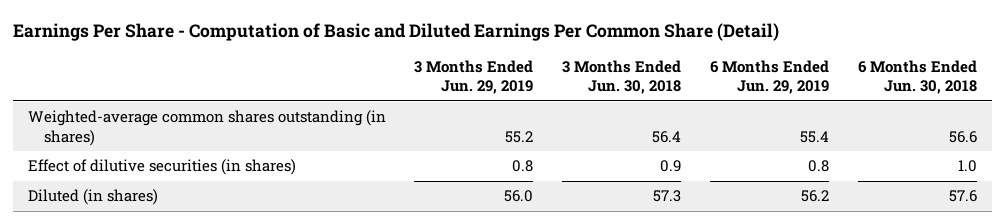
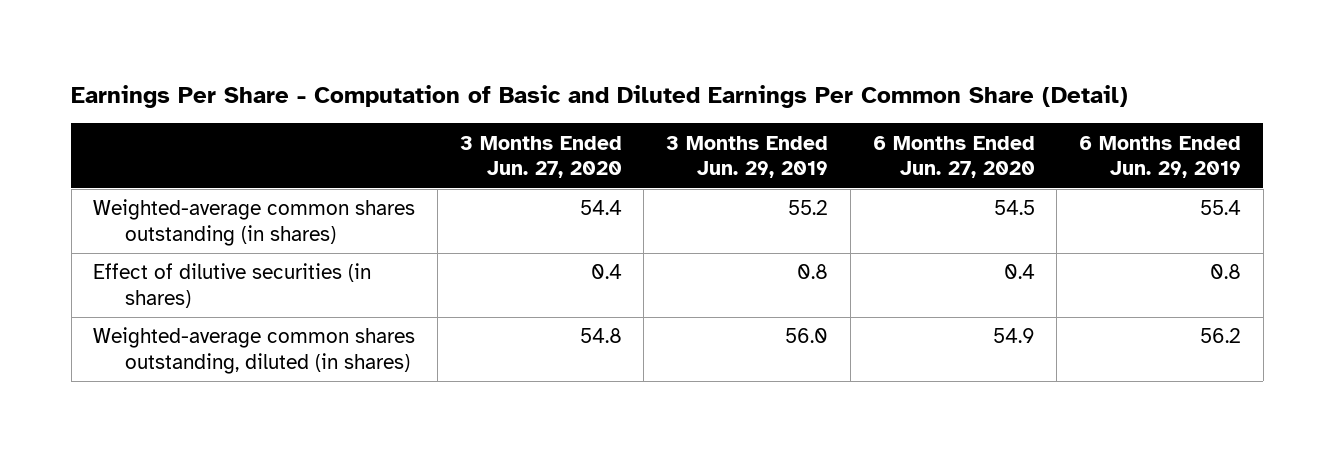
[562,59,682,95] 3 Months Ended Jun. 30, 2018 -> none
[858,59,978,95] 6 Months Ended Jun. 30, 2018 -> none
none -> [459,135,622,179] 3 Months Ended Jun. 27, 2020
none -> [872,135,1035,179] 6 Months Ended Jun. 27, 2020
[27,189,158,206] Diluted (in shares) -> [93,327,416,374] Weighted-average common shares outstanding, diluted (in shares)

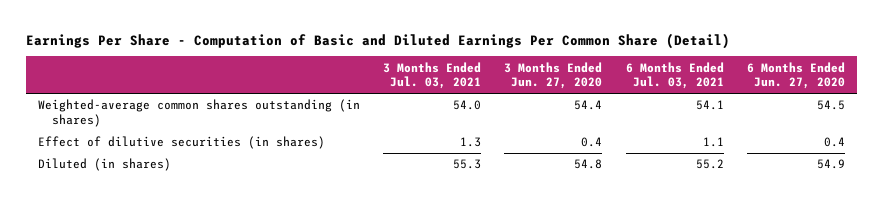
[666,135,829,179] 3 Months Ended Jun. 29, 2019 -> none
[1078,135,1241,179] 6 Months Ended Jun. 29, 2019 -> none
none -> [383,61,482,89] 3 Months Ended Jul. 03, 2021
none -> [625,61,724,89] 6 Months Ended Jul. 03, 2021
[93,327,416,374] Weighted-average common shares outstanding, diluted (in shares) -> [37,158,171,172] Diluted (in shares)

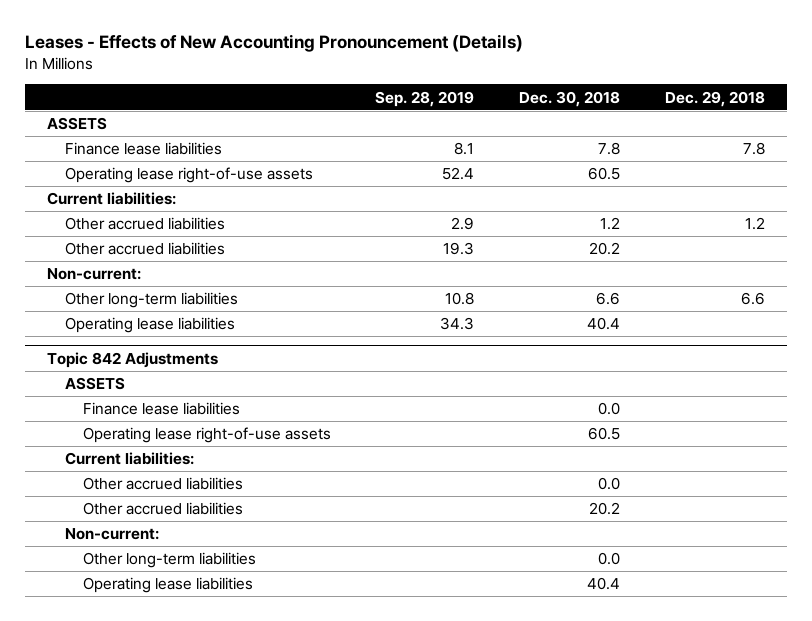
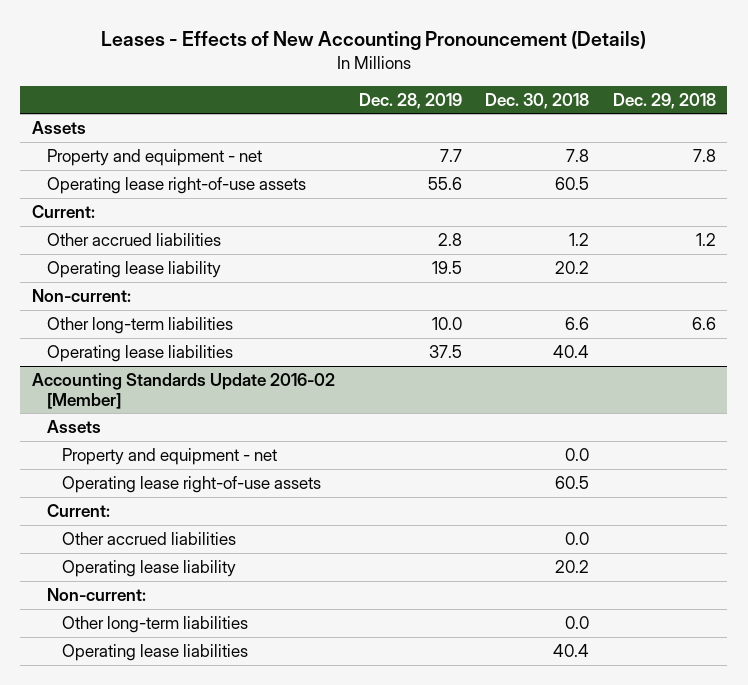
[375,90,475,107] Sep. 28, 2019 -> none
none -> [358,92,462,109] Dec. 28, 2019
[46,117,107,131] ASSETS -> [32,120,87,134] Assets
[64,142,222,156] Finance lease liabilities -> [47,148,263,166] Property and equipment - net
[46,192,176,206] Current liabilities: -> [32,204,96,218] Current:
[64,242,225,256] Other accrued liabilities -> [47,260,222,278] Operating lease liability
[46,351,218,368] Topic 842 Adjustments -> [32,372,336,409] Accounting Standards Update 2016-02 [Member]
[64,377,125,391] ASSETS -> [47,419,102,433] Assets
[82,402,240,416] Finance lease liabilities -> [62,447,278,465] Property and equipment - net
[64,452,194,466] Current liabilities: -> [47,503,111,517] Current:
[82,502,243,516] Other accrued liabilities -> [62,559,237,577] Operating lease liability

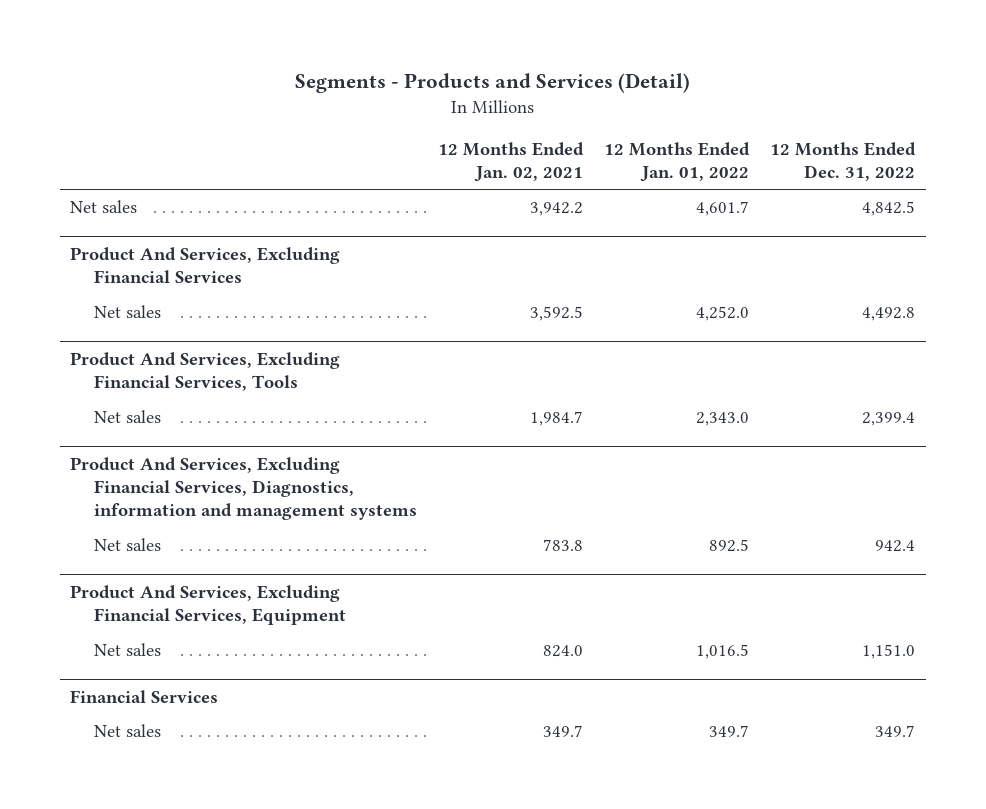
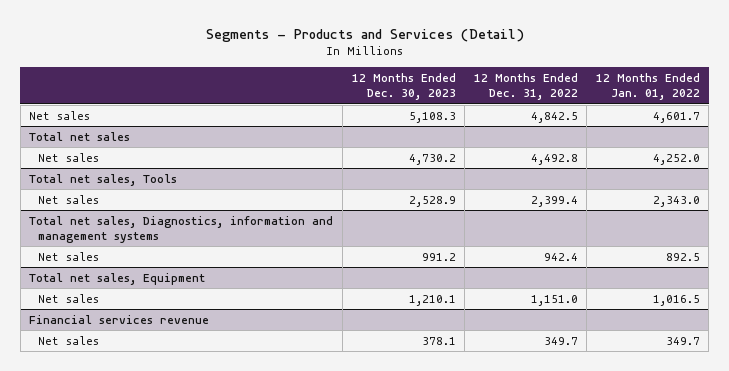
[438,141,585,182] 12 Months Ended Jan. 02, 2021 -> none
none -> [351,73,456,101] 12 Months Ended Dec. 30, 2023
[70,246,341,284] Product And Services, Excluding Financial Services -> [29,131,131,141] Total net sales
[70,351,341,392] Product And Services, Excluding Financial Services, Tools -> none
none -> [29,173,178,186] Total net sales, Tools
[70,456,417,521] Product And Services, Excluding Financial Services, Diagnostics, information and management systems -> none
none -> [29,215,334,243] Total net sales, Diagnostics, information and management systems
[70,584,346,626] Product And Services, Excluding Financial Services, Equipment -> none
none -> [29,272,206,285] Total net sales, Equipment
[70,689,219,703] Financial Services -> [29,314,210,324] Financial services revenue

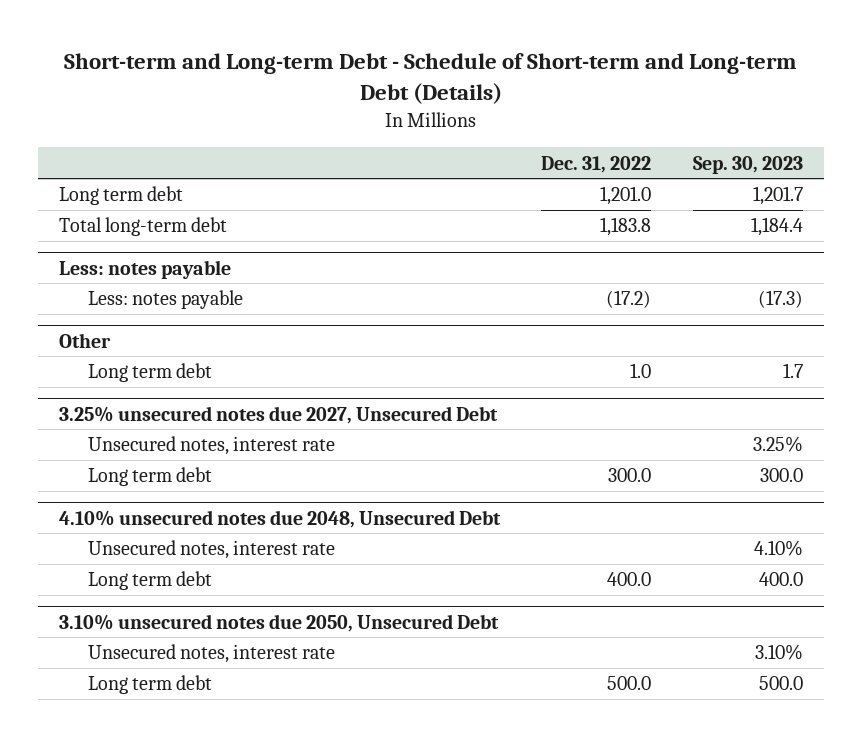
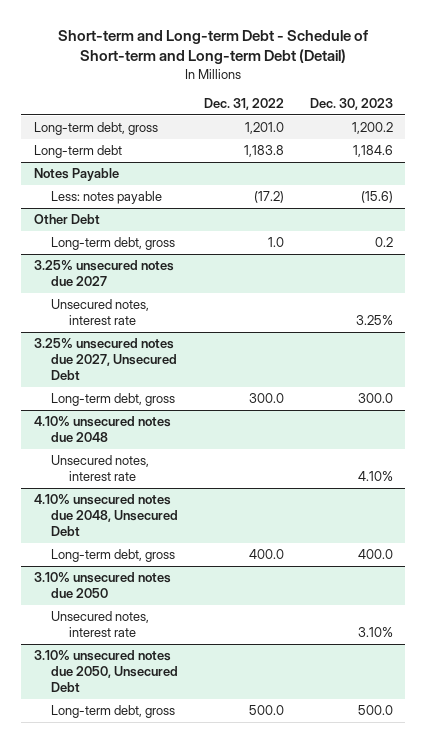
[63,53,797,105] Short-term and Long-term Debt - Schedule of Short-term and Long-term Debt (Details) -> [58,30,369,65] Short-term and Long-term Debt - Schedule of Short-term and Long-term Debt (Detail)
[692,155,803,174] Sep. 30, 2023 -> none
none -> [309,98,393,111] Dec. 30, 2023
[58,186,183,206] Long term debt -> [33,122,158,136] Long-term debt, gross
[58,217,227,237] Total long-term debt -> [33,145,122,159] Long-term debt
[58,259,231,279] Less: notes payable -> [33,168,119,182] Notes Payable
[58,332,111,348] Other -> [33,214,100,225] Other Debt
[87,363,212,383] Long term debt -> [51,237,176,251] Long-term debt, gross
none -> [33,260,174,287] 3.25% unsecured notes due 2027
none -> [51,299,150,326] Unsecured notes, interest rate
none -> [51,393,176,407] Long-term debt, gross
none -> [33,416,171,443] 4.10% unsecured notes due 2048
[87,467,212,487] Long term debt -> none
none -> [51,549,176,563] Long-term debt, gross
none -> [33,572,171,599] 3.10% unsecured notes due 2050
[87,571,212,591] Long term debt -> none
[87,644,335,664] Unsecured notes, interest rate -> none
[87,675,212,695] Long term debt -> [51,705,176,719] Long-term debt, gross

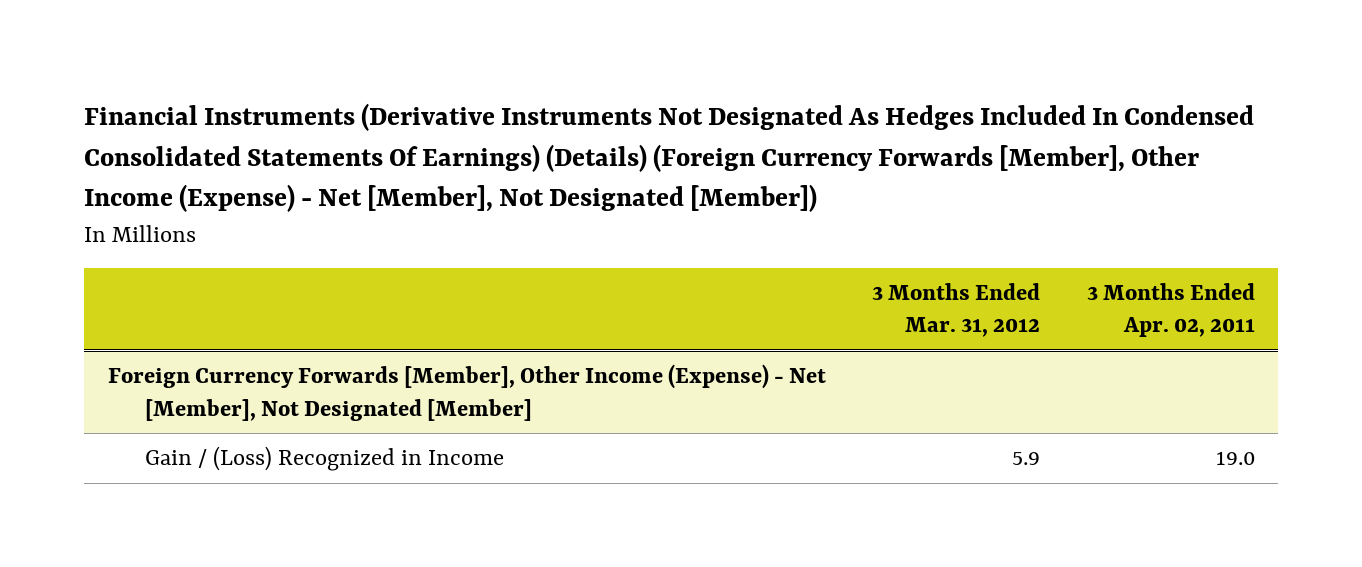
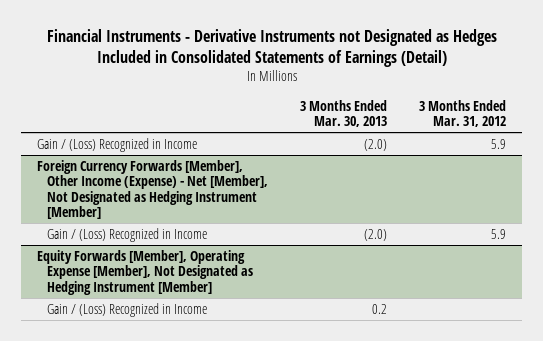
[84,102,1255,213] Financial Instruments (Derivative Instruments Not Designated As Hedges Included In Condensed Consolidated Statements Of Earnings) (Details) (Foreign Currency Forwards [Member], Other Income (Expense) - Net [Member], Not Designated [Member]) -> [46,29,497,68] Financial Instruments - Derivative Instruments not Designated as Hedges Included in Consolidated Statements of Earnings (Detail)
[1086,283,1255,338] 3 Months Ended Apr. 02, 2011 -> none
none -> [300,99,388,128] 3 Months Ended Mar. 30, 2013
[107,364,826,421] Foreign Currency Forwards [Member], Other Income (Expense) - Net [Member], Not Designated [Member] -> none
none -> [37,159,269,220] Foreign Currency Forwards [Member], Other Income (Expense) - Net [Member], Not Designated as Hedging Instrument [Member]
none -> [47,227,208,242] Gain / (Loss) Recognized in Income
none -> [37,249,254,295] Equity Forwards [Member], Operating Expense [Member], Not Designated as Hedging Instrument [Member]
none -> [47,302,208,317] Gain / (Loss) Recognized in Income

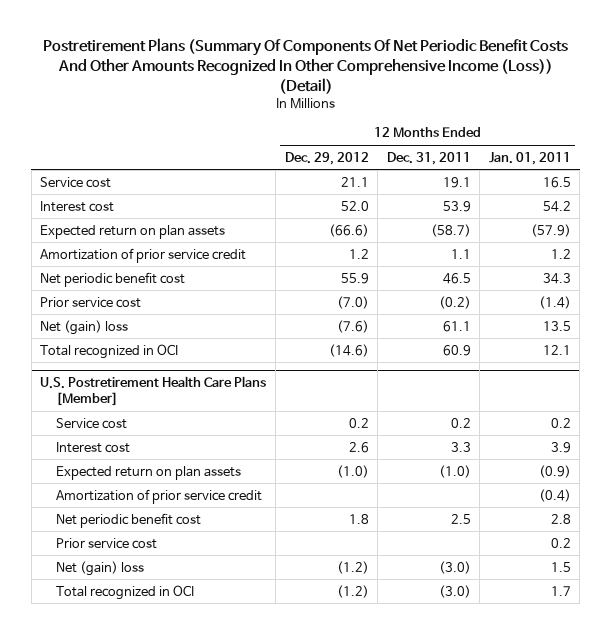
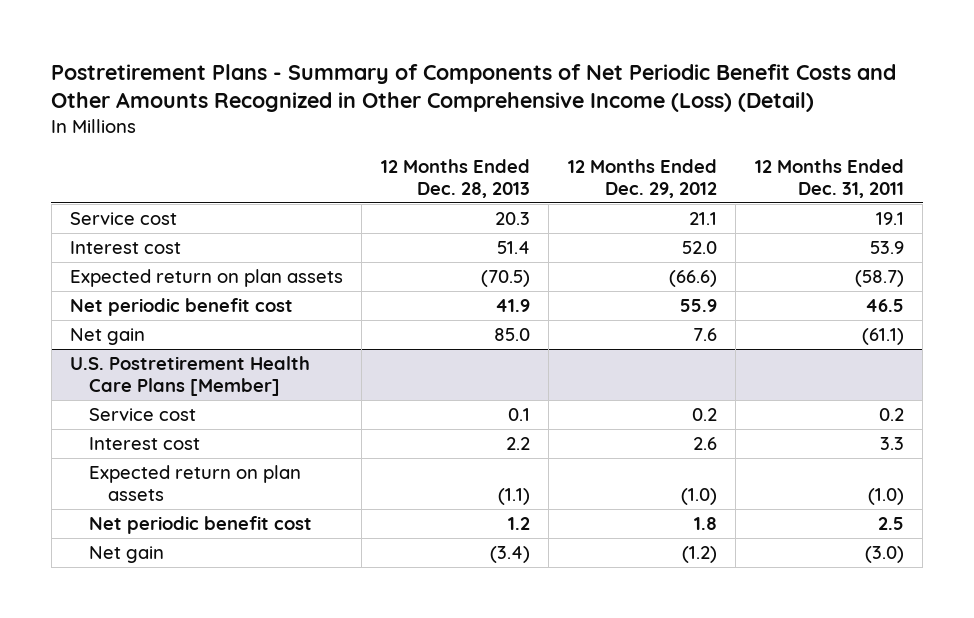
[42,38,568,94] Postretirement Plans (Summary Of Components Of Net Periodic Benefit Costs And Other Amounts Recognized In Other Comprehensive Income (Loss)) (Detail) -> [51,63,897,113] Postretirement Plans - Summary of Components of Net Periodic Benefit Costs and Other Amounts Recognized in Other Comprehensive Income (Loss) (Detail)
[488,151,571,165] Jan. 01, 2011 -> none
none -> [380,158,530,199] 12 Months Ended Dec. 28, 2013
[40,247,247,263] Amortization of prior service credit -> none
[40,296,142,308] Prior service cost -> none
[40,343,179,359] Total recognized in OCI -> none
[40,319,129,335] Net (gain) loss -> [70,327,146,345] Net gain
[336,319,369,333] (7.6) -> [692,327,717,341] 7.6
[442,320,471,332] 61.1 -> [861,327,904,345] (61.1)
[56,488,263,504] Amortization of prior service credit -> none
[56,537,158,549] Prior service cost -> none
[56,584,195,600] Total recognized in OCI -> none
[56,560,145,576] Net (gain) loss -> [89,545,165,563] Net gain

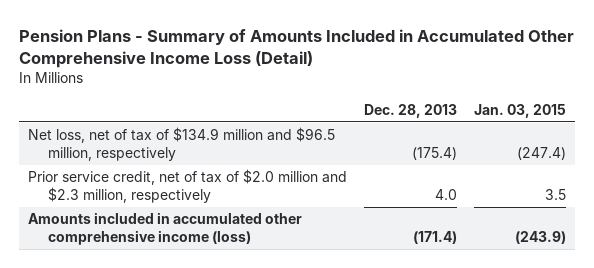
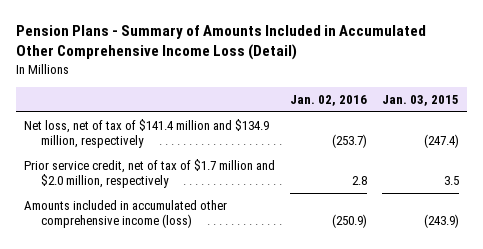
[364,103,458,118] Dec. 28, 2013 -> none
none -> [289,95,367,107] Jan. 02, 2016
[27,127,335,162] Net loss, net of tax of $134.9 million and $96.5 million, respectively -> [23,119,269,149] Net loss, net of tax of $141.4 million and $134.9 million, respectively
[27,169,347,204] Prior service credit, net of tax of $2.0 million and $2.3 million, respectively -> [23,159,275,189] Prior service credit, net of tax of $1.7 million and $2.0 million, respectively

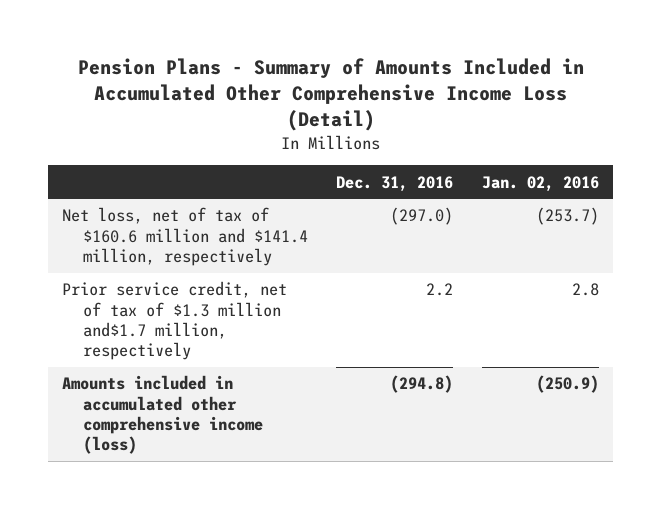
[382,95,460,107] Jan. 03, 2015 -> none
none -> [336,175,454,192] Dec. 31, 2016
[23,119,269,149] Net loss, net of tax of $141.4 million and $134.9 million, respectively -> [62,207,309,266] Net loss, net of tax of $160.6 million and $141.4 million, respectively
[23,159,275,189] Prior service credit, net of tax of $1.7 million and $2.0 million, respectively -> [62,281,288,361] Prior service credit, net of tax of $1.3 million and$1.7 million, respectively

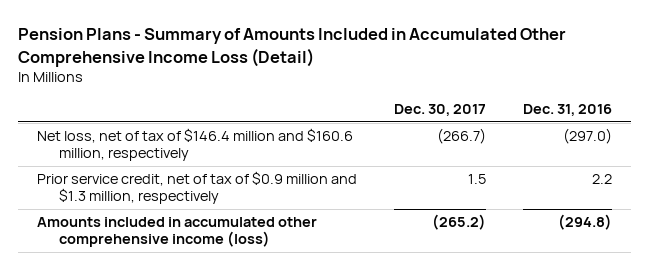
[481,175,599,192] Jan. 02, 2016 -> none
none -> [394,104,487,117] Dec. 30, 2017
[62,207,309,266] Net loss, net of tax of $160.6 million and $141.4 million, respectively -> [36,128,353,162] Net loss, net of tax of $146.4 million and $160.6 million, respectively
[62,281,288,361] Prior service credit, net of tax of $1.3 million and$1.7 million, respectively -> [36,171,357,205] Prior service credit, net of tax of $0.9 million and $1.3 million, respectively

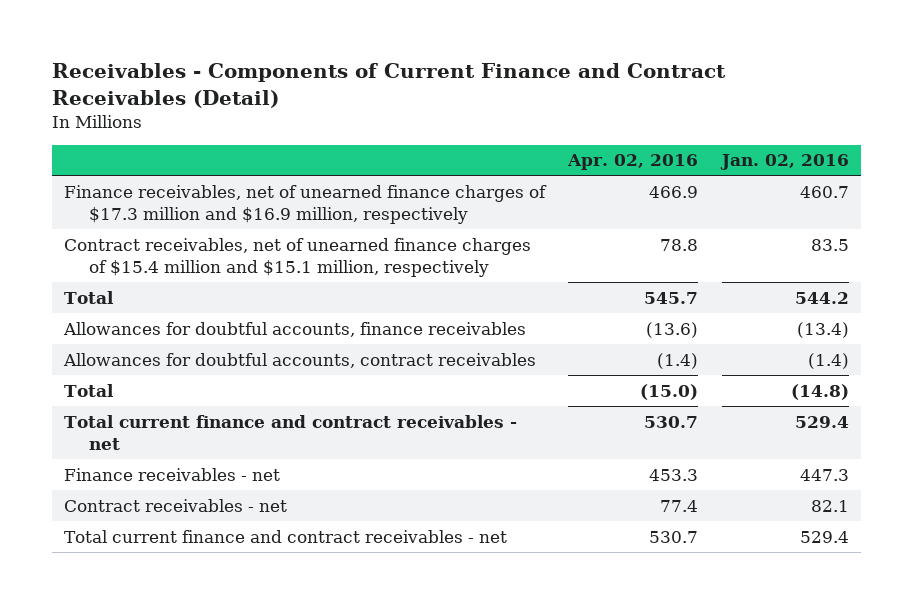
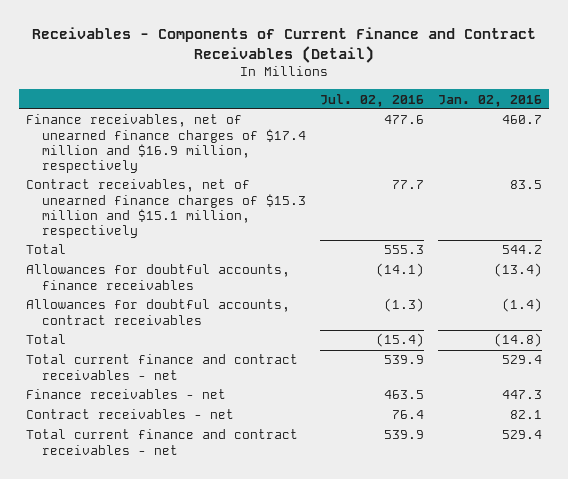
[567,154,699,171] Apr. 02, 2016 -> none
none -> [320,93,425,107] Jul. 02, 2016
[63,184,547,224] Finance receivables, net of unearned finance charges of $17.3 million and $16.9 million, respectively -> [25,114,306,173] Finance receivables, net of unearned finance charges of $17.4 million and $16.9 million, respectively
[63,237,531,277] Contract receivables, net of unearned finance charges of $15.4 million and $15.1 million, respectively -> [25,179,306,238] Contract receivables, net of unearned finance charges of $15.3 million and $15.1 million, respectively

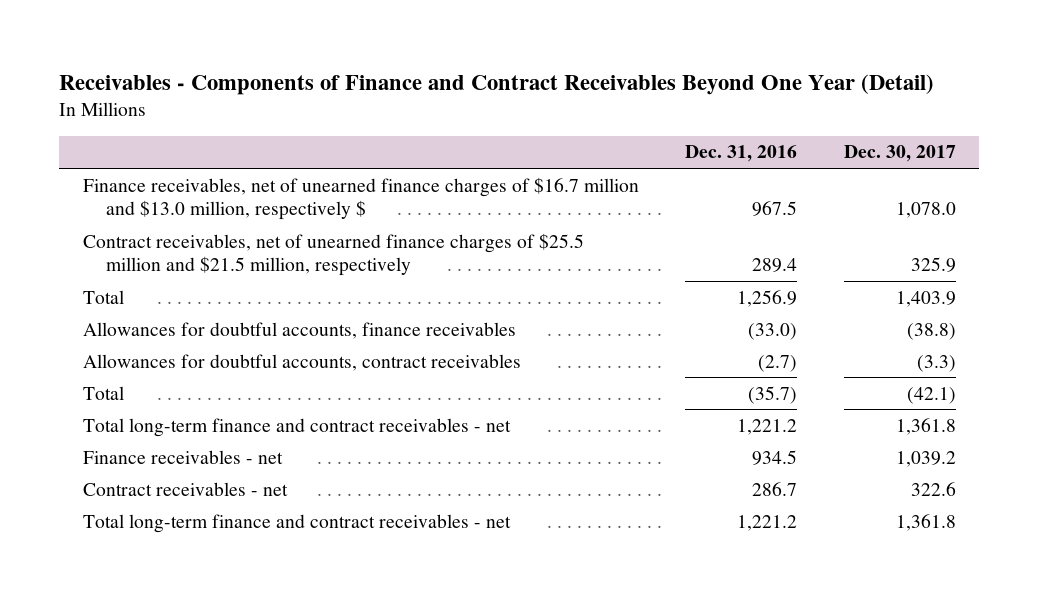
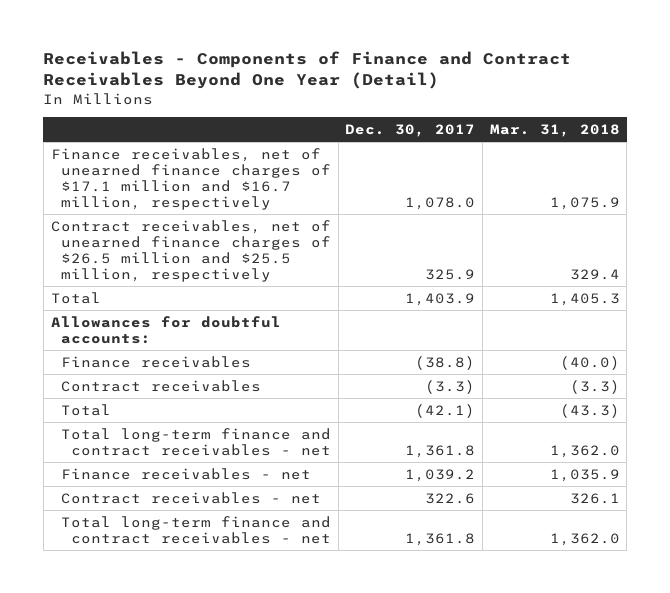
[685,145,798,163] Dec. 31, 2016 -> none
none -> [489,123,620,137] Mar. 31, 2018
[82,176,639,221] Finance receivables, net of unearned finance charges of $16.7 million and $13.0 million, respectively $ -> [50,147,331,211] Finance receivables, net of unearned finance charges of $17.1 million and $16.7 million, respectively
[82,232,584,277] Contract receivables, net of unearned finance charges of $25.5 million and $21.5 million, respectively -> [50,219,331,283] Contract receivables, net of unearned finance charges of $26.5 million and $25.5 million, respectively
none -> [50,315,281,344] Allowances for doubtful accounts:
[82,321,516,339] Allowances for doubtful accounts, finance receivables -> [60,355,251,368] Finance receivables
[82,353,521,371] Allowances for doubtful accounts, contract receivables -> [60,379,261,392] Contract receivables

